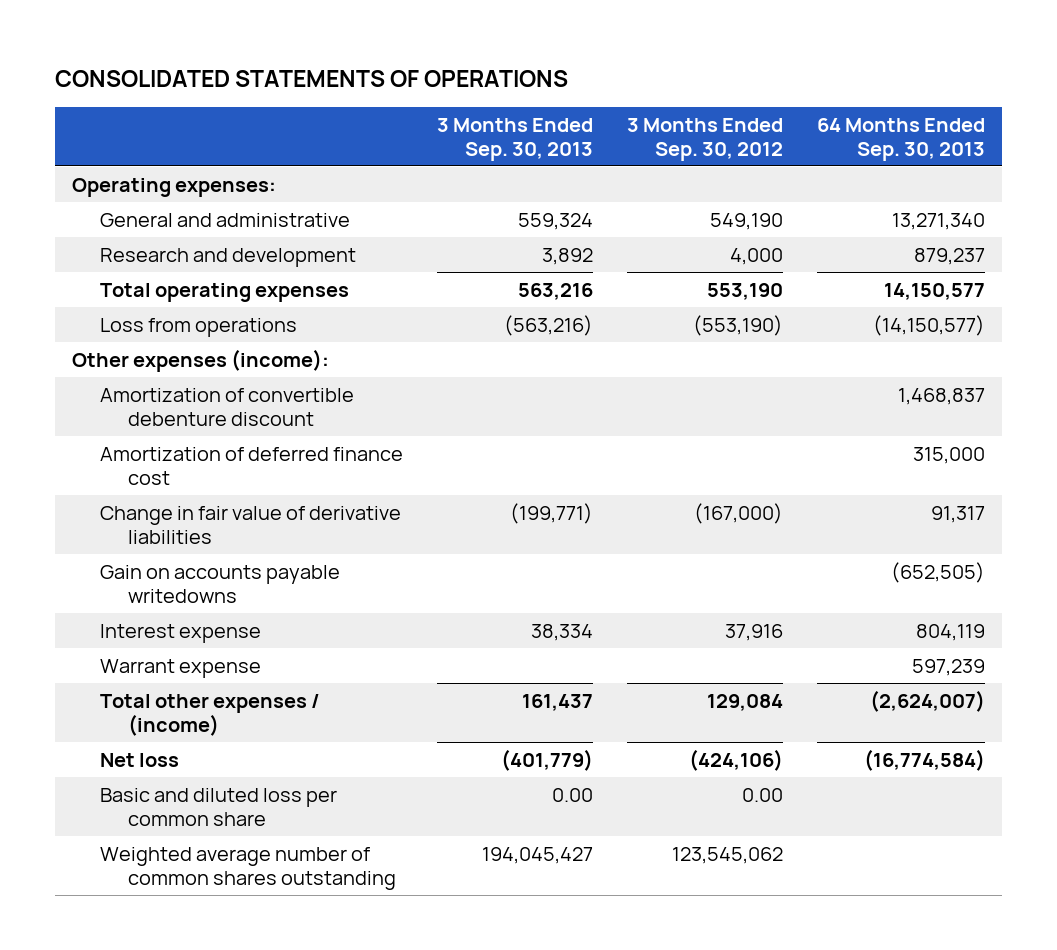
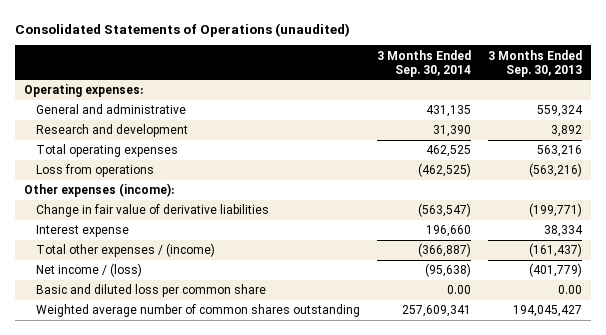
[55,69,569,87] CONSOLIDATED STATEMENTS OF OPERATIONS -> [15,22,351,37] Consolidated Statements of Operations (unaudited)
[626,117,783,161] 3 Months Ended Sep. 30, 2012 -> none
[816,117,985,161] 64 Months Ended Sep. 30, 2013 -> none
none -> [377,49,472,77] 3 Months Ended Sep. 30, 2014
[100,387,355,426] Amortization of convertible debenture discount -> none
[100,446,404,485] Amortization of deferred finance cost -> none
[100,564,341,603] Gain on accounts payable writedowns -> none
[100,658,262,678] Warrant expense -> none
[522,693,594,711] 161,437 -> [529,243,583,258] (161,437)
[100,752,180,767] Net loss -> [35,263,142,278] Net income / (loss)

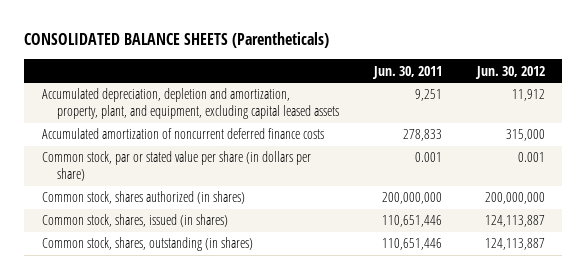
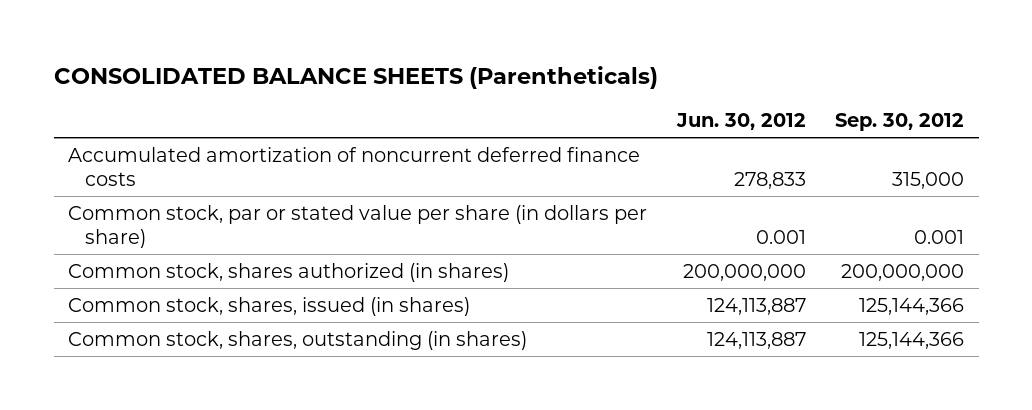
[371,65,442,79] Jun. 30, 2011 -> none
none -> [834,113,964,132] Sep. 30, 2012
[41,88,340,120] Accumulated depreciation, depletion and amortization, property, plant, and equipment, excluding capital leased assets -> none
[505,129,545,142] 315,000 -> [733,172,806,190] 278,833

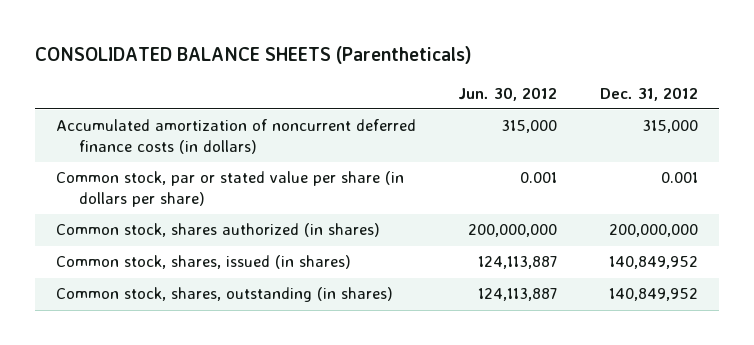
[834,113,964,132] Sep. 30, 2012 -> none
none -> [599,86,698,101] Dec. 31, 2012
[68,146,641,187] Accumulated amortization of noncurrent deferred finance costs -> [56,119,417,154] Accumulated amortization of noncurrent deferred finance costs (in dollars)
[733,172,806,190] 278,833 -> [501,120,558,134] 315,000

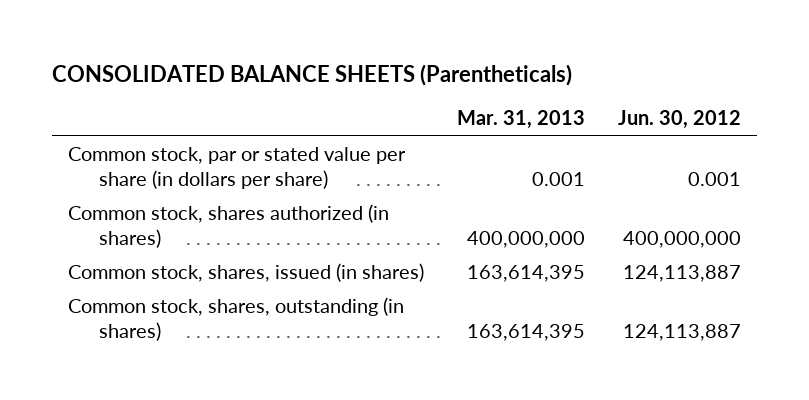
[599,86,698,101] Dec. 31, 2012 -> none
none -> [456,110,585,130] Mar. 31, 2013
[56,119,417,154] Accumulated amortization of noncurrent deferred finance costs (in dollars) -> none
[468,224,558,238] 200,000,000 -> [622,230,741,248] 400,000,000

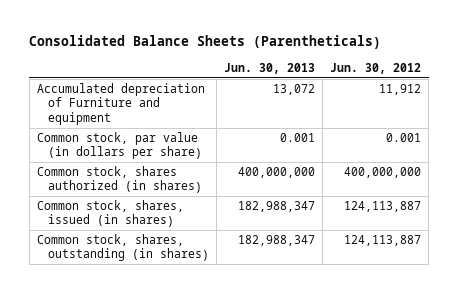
[51,63,572,86] CONSOLIDATED BALANCE SHEETS (Parentheticals) -> [29,35,382,50] Consolidated Balance Sheets (Parentheticals)
[456,110,585,130] Mar. 31, 2013 -> none
none -> [224,62,316,74] Jun. 30, 2013
none -> [36,83,205,125] Accumulated depreciation of Furniture and equipment
[68,147,407,189] Common stock, par or stated value per share (in dollars per share) -> [36,132,203,160] Common stock, par value (in dollars per share)

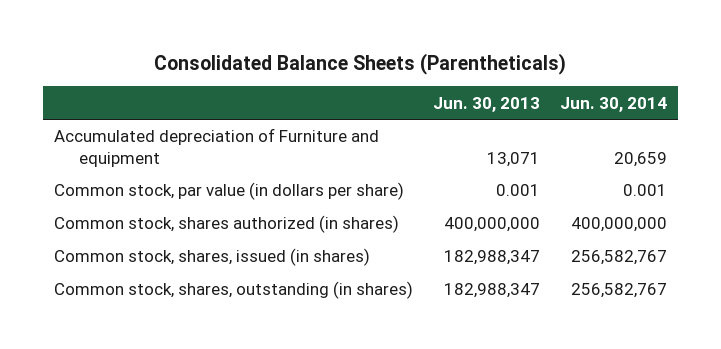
[330,62,422,74] Jun. 30, 2012 -> none
none -> [560,96,668,112] Jun. 30, 2014
[273,84,316,96] 13,072 -> [486,152,540,168] 13,071

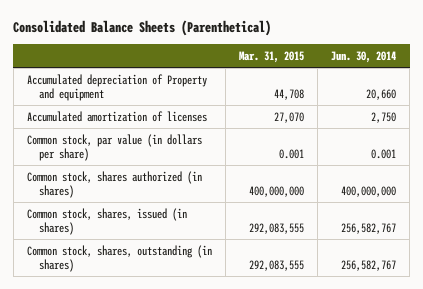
[154,52,567,75] Consolidated Balance Sheets (Parentheticals) -> [13,20,272,37] Consolidated Balance Sheets (Parenthetical)
[432,96,540,112] Jun. 30, 2013 -> none
none -> [239,51,305,64] Mar. 31, 2015
[53,128,379,168] Accumulated depreciation of Furniture and equipment -> [26,73,207,102] Accumulated depreciation of Property and equipment
[614,152,668,168] 20,659 -> [366,89,397,101] 20,660
none -> [26,110,207,122] Accumulated amortization of licenses

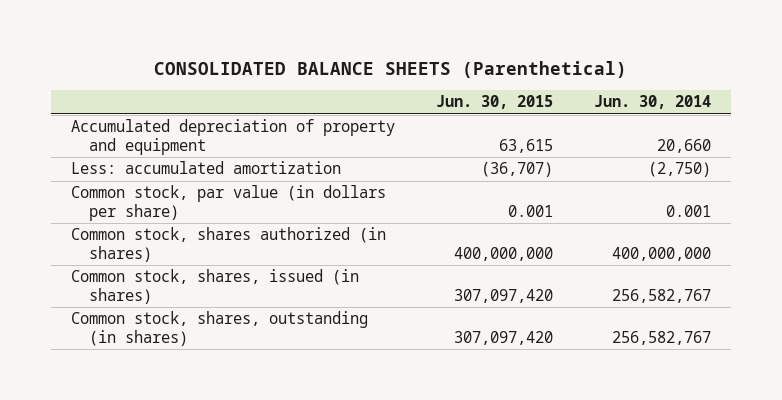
[13,20,272,37] Consolidated Balance Sheets (Parenthetical) -> [153,60,627,78] CONSOLIDATED BALANCE SHEETS (Parenthetical)
[239,51,305,64] Mar. 31, 2015 -> none
none -> [435,95,553,110] Jun. 30, 2015
[26,73,207,102] Accumulated depreciation of Property and equipment -> [71,119,396,155] Accumulated depreciation of property and equipment
[26,110,207,122] Accumulated amortization of licenses -> [71,161,342,175] Less: accumulated amortization
[371,111,397,123] 2,750 -> [647,162,711,178] (2,750)

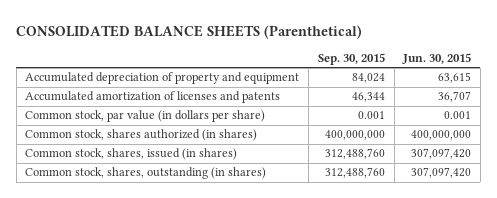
[593,95,711,110] Jun. 30, 2014 -> none
none -> [317,53,385,66] Sep. 30, 2015
[71,161,342,175] Less: accumulated amortization -> [25,91,281,104] Accumulated amortization of licenses and patents
[480,162,553,178] (36,707) -> [438,91,472,103] 36,707

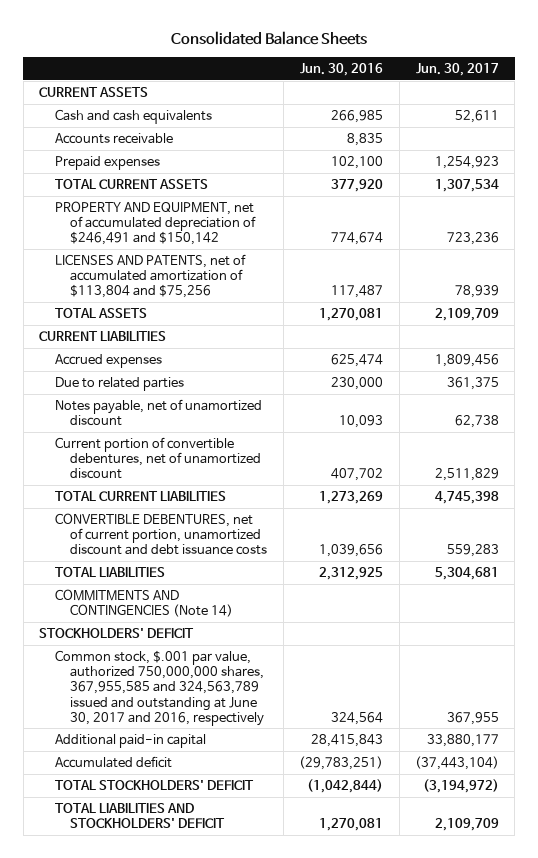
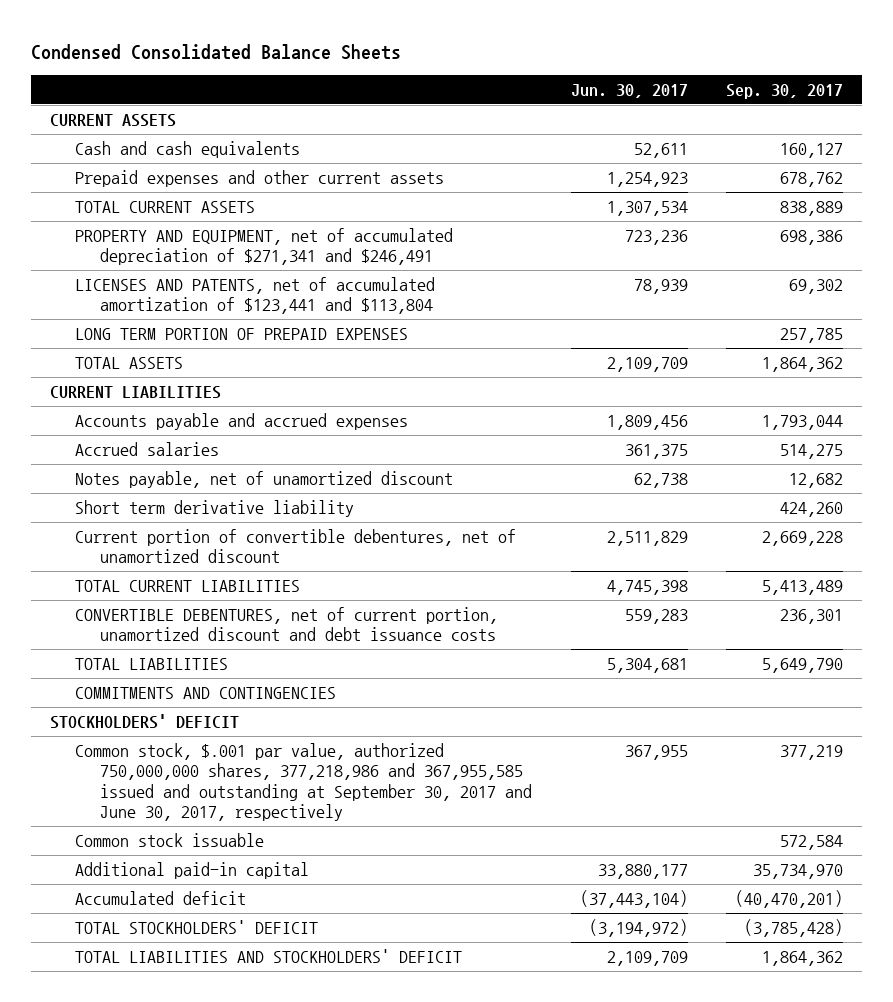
[171,30,368,45] Consolidated Balance Sheets -> [30,43,401,60] Condensed Consolidated Balance Sheets
[300,63,384,77] Jun. 30, 2016 -> none
none -> [726,83,844,99] Sep. 30, 2017
[54,133,173,145] Accounts receivable -> none
[54,156,160,171] Prepaid expenses -> [75,170,445,188] Prepaid expenses and other current assets
[54,201,257,246] PROPERTY AND EQUIPMENT, net of accumulated depreciation of $246,491 and $150,142 -> [75,228,454,266] PROPERTY AND EQUIPMENT, net of accumulated depreciation of $271,341 and $246,491
[54,254,246,299] LICENSES AND PATENTS, net of accumulated amortization of $113,804 and $75,256 -> [75,277,436,315] LICENSES AND PATENTS, net of accumulated amortization of $123,441 and $113,804
none -> [75,328,409,341] LONG TERM PORTION OF PREPAID EXPENSES
[54,354,162,369] Accrued expenses -> [75,413,409,431] Accounts payable and accrued expenses
[54,377,184,392] Due to related parties -> [75,442,220,457] Accrued salaries
none -> [75,500,355,518] Short term derivative liability
[54,589,234,618] COMMITMENTS AND CONTINGENCIES (Note 14) -> [75,687,337,700] COMMITMENTS AND CONTINGENCIES
[54,650,265,726] Common stock, $.001 par value, authorized 750,000,000 shares, 367,955,585 and 324,563,789 issued and outstanding at June 30, 2017 and 2016, respectively -> [75,743,533,821] Common stock, $.001 par value, authorized 750,000,000 shares, 377,218,986 and 367,955,585 issued and outstanding at September 30, 2017 and June 30, 2017, respectively
none -> [75,833,265,848] Common stock issuable

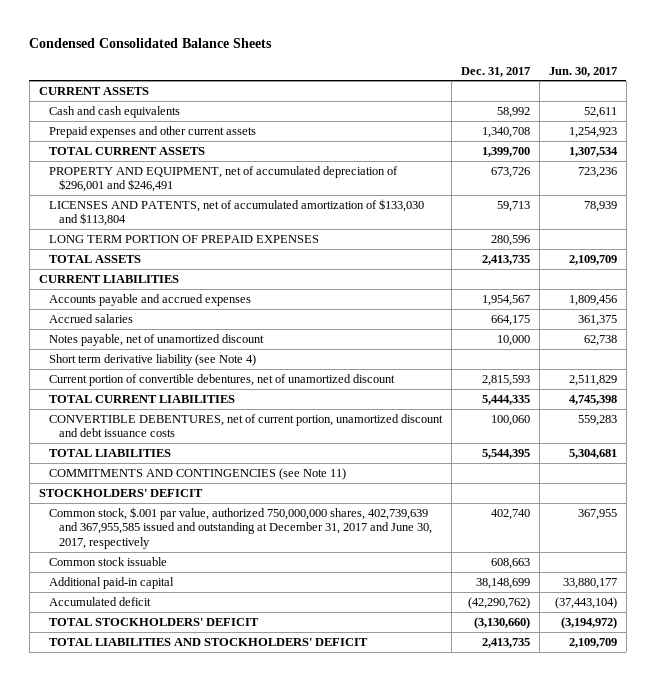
[726,83,844,99] Sep. 30, 2017 -> none
none -> [460,66,530,77] Dec. 31, 2017
[75,228,454,266] PROPERTY AND EQUIPMENT, net of accumulated depreciation of $271,341 and $246,491 -> [48,165,398,193] PROPERTY AND EQUIPMENT, net of accumulated depreciation of $296,001 and $246,491
[75,277,436,315] LICENSES AND PATENTS, net of accumulated amortization of $123,441 and $113,804 -> [48,198,424,227] LICENSES AND PATENTS, net of accumulated amortization of $133,030 and $113,804
[75,500,355,518] Short term derivative liability -> [48,353,256,366] Short term derivative liability (see Note 4)
[75,687,337,700] COMMITMENTS AND CONTINGENCIES -> [48,467,346,480] COMMITMENTS AND CONTINGENCIES (see Note 11)
[75,743,533,821] Common stock, $.001 par value, authorized 750,000,000 shares, 377,218,986 and 367,955,585 issued and outstanding at September 30, 2017 and June 30, 2017, respectively -> [48,506,432,549] Common stock, $.001 par value, authorized 750,000,000 shares, 402,739,639 and 367,955,585 issued and outstanding at December 31, 2017 and June 30, 2017, respectively

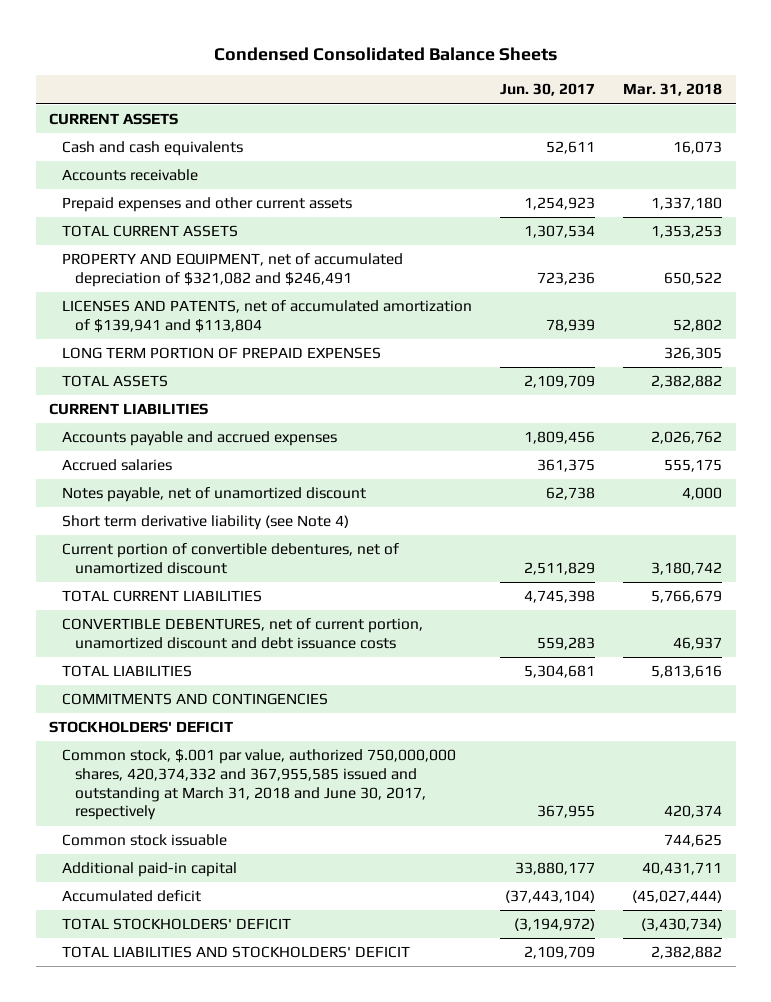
[460,66,530,77] Dec. 31, 2017 -> none
none -> [622,83,722,97] Mar. 31, 2018
none -> [62,169,199,182] Accounts receivable
[48,165,398,193] PROPERTY AND EQUIPMENT, net of accumulated depreciation of $296,001 and $246,491 -> [62,253,404,287] PROPERTY AND EQUIPMENT, net of accumulated depreciation of $321,082 and $246,491
[48,198,424,227] LICENSES AND PATENTS, net of accumulated amortization of $133,030 and $113,804 -> [62,300,473,333] LICENSES AND PATENTS, net of accumulated amortization of $139,941 and $113,804
[48,467,346,480] COMMITMENTS AND CONTINGENCIES (see Note 11) -> [62,693,329,706] COMMITMENTS AND CONTINGENCIES
[48,506,432,549] Common stock, $.001 par value, authorized 750,000,000 shares, 402,739,639 and 367,955,585 issued and outstanding at December 31, 2017 and June 30, 2017, respectively -> [62,749,457,821] Common stock, $.001 par value, authorized 750,000,000 shares, 420,374,332 and 367,955,585 issued and outstanding at March 31, 2018 and June 30, 2017, respectively

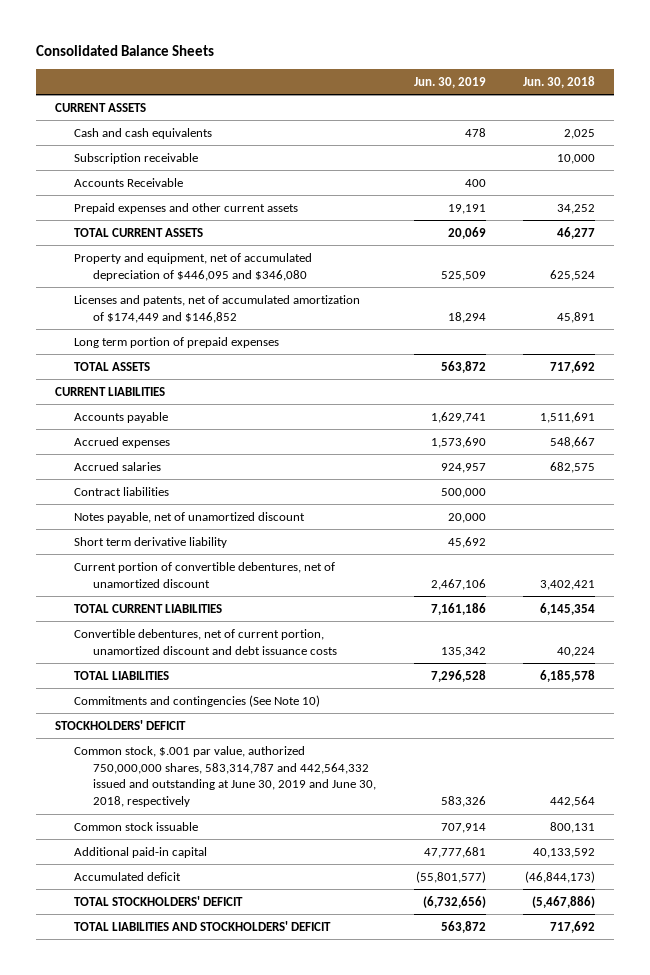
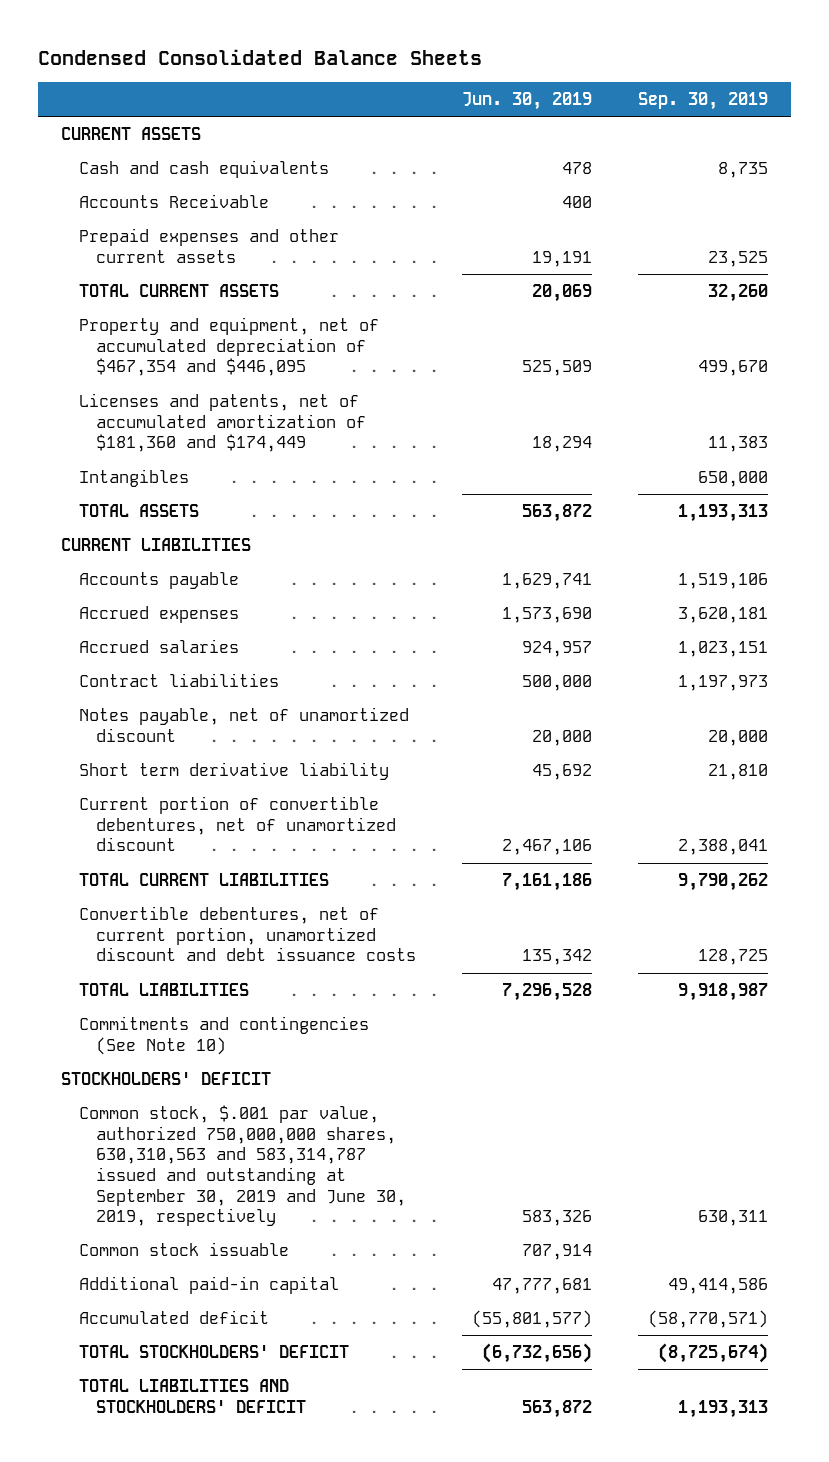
[36,45,215,57] Consolidated Balance Sheets -> [38,48,483,65] Condensed Consolidated Balance Sheets
[523,76,596,89] Jun. 30, 2018 -> none
none -> [637,91,768,110] Sep. 30, 2019
[74,152,199,164] Subscription receivable -> none
[74,336,280,348] Long term portion of prepaid expenses -> none
[74,252,313,281] Property and equipment, net of accumulated depreciation of $446,095 and $346,080 -> [78,317,379,377] Property and equipment, net of accumulated depreciation of $467,354 and $446,095
[74,294,361,323] Licenses and patents, net of accumulated amortization of $174,449 and $146,852 -> [78,393,367,453] Licenses and patents, net of accumulated amortization of $181,360 and $174,449
none -> [78,469,189,488] Intangibles
[74,745,377,808] Common stock, $.001 par value, authorized 750,000,000 shares, 583,314,787 and 442,564,332 issued and outstanding at June 30, 2019 and June 30, 2018, respectively -> [78,1105,407,1227] Common stock, $.001 par value, authorized 750,000,000 shares, 630,310,563 and 583,314,787 issued and outstanding at September 30, 2019 and June 30, 2019, respectively

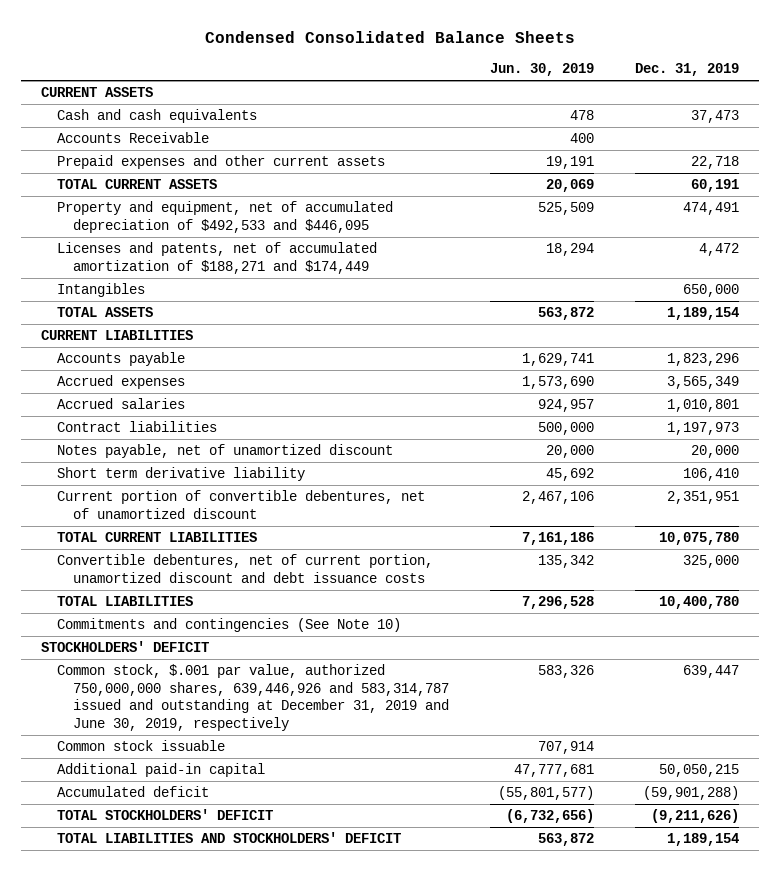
[637,91,768,110] Sep. 30, 2019 -> none
none -> [634,63,739,77] Dec. 31, 2019
[78,317,379,377] Property and equipment, net of accumulated depreciation of $467,354 and $446,095 -> [57,201,394,233] Property and equipment, net of accumulated depreciation of $492,533 and $446,095
[78,393,367,453] Licenses and patents, net of accumulated amortization of $181,360 and $174,449 -> [57,242,378,274] Licenses and patents, net of accumulated amortization of $188,271 and $174,449
[78,1105,407,1227] Common stock, $.001 par value, authorized 750,000,000 shares, 630,310,563 and 583,314,787 issued and outstanding at September 30, 2019 and June 30, 2019, respectively -> [57,664,450,731] Common stock, $.001 par value, authorized 750,000,000 shares, 639,446,926 and 583,314,787 issued and outstanding at December 31, 2019 and June 30, 2019, respectively

